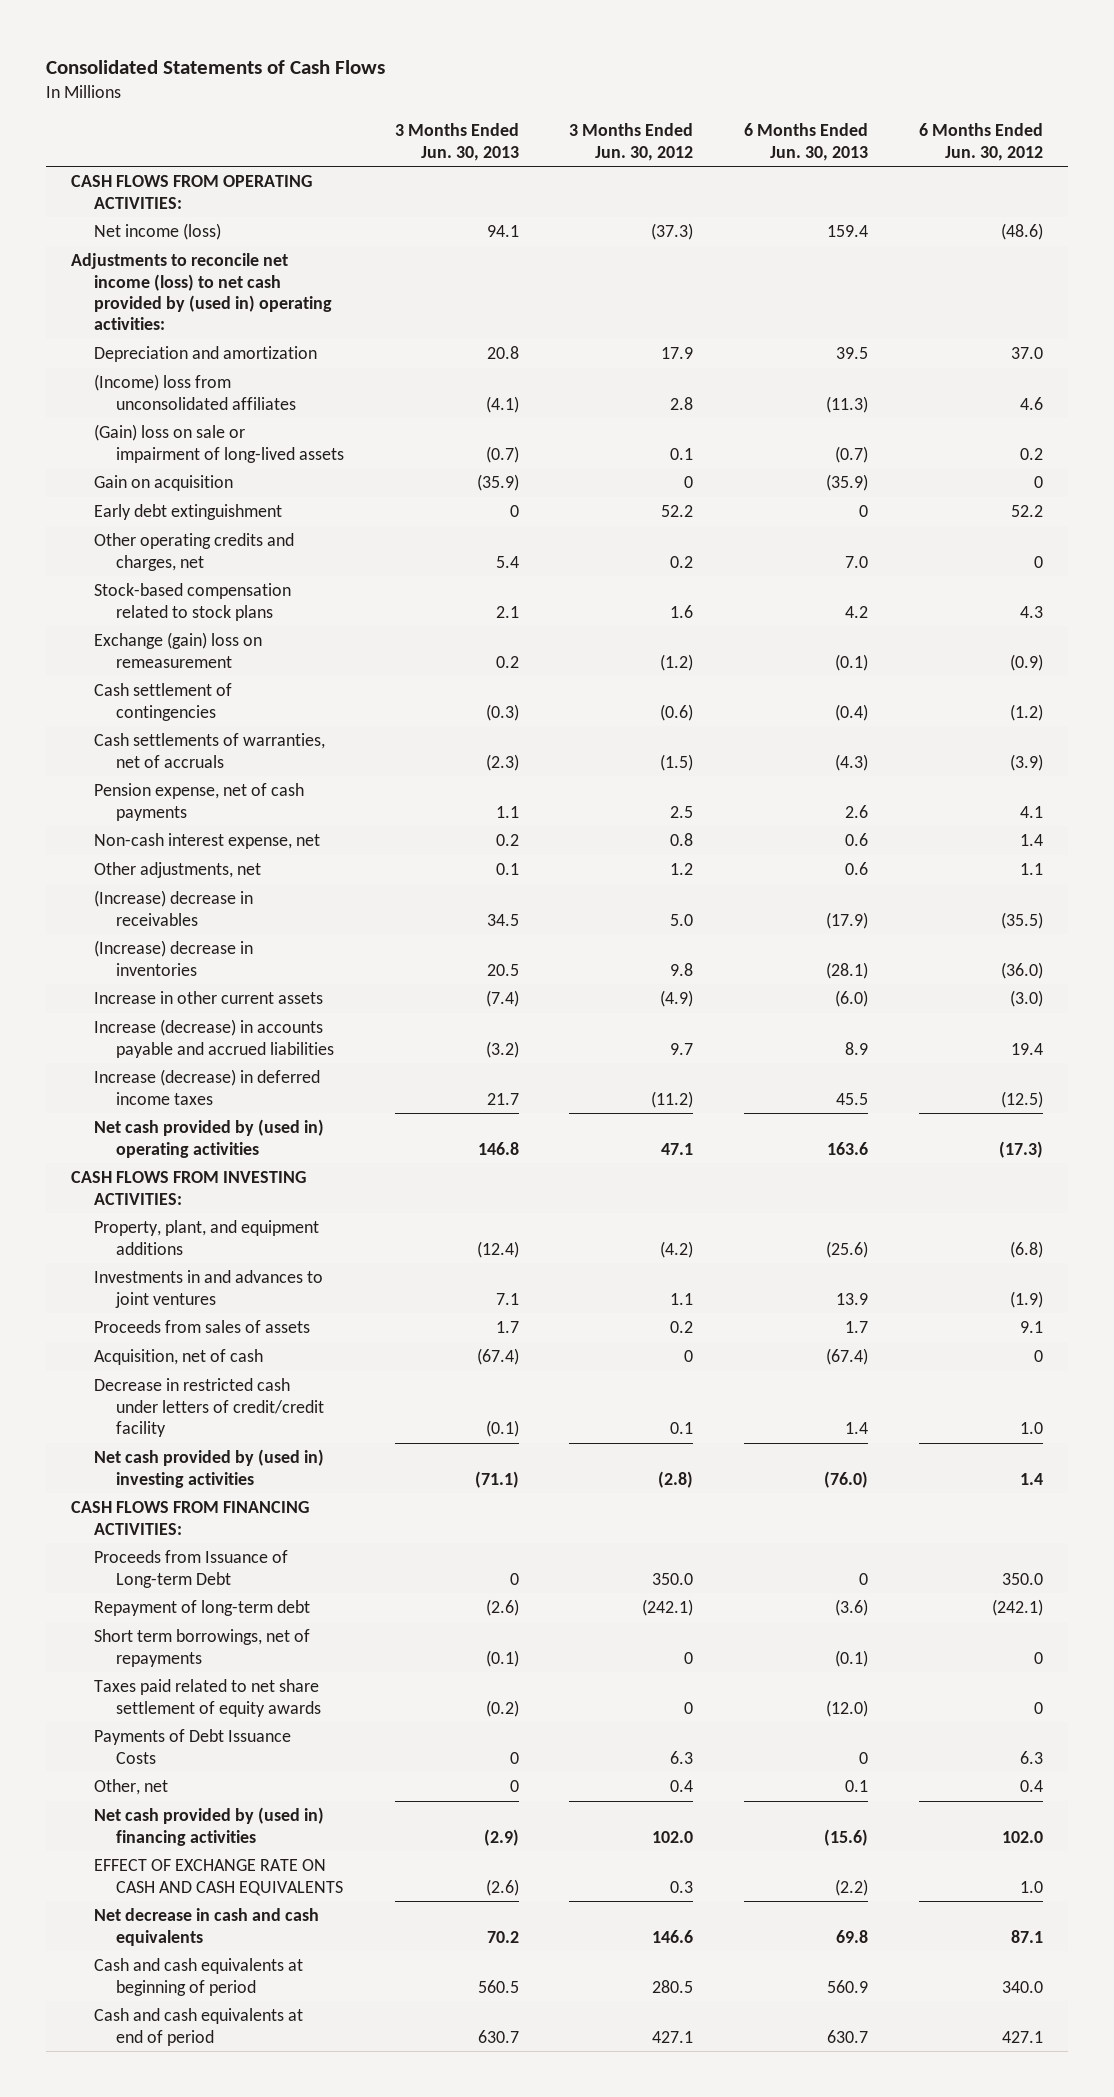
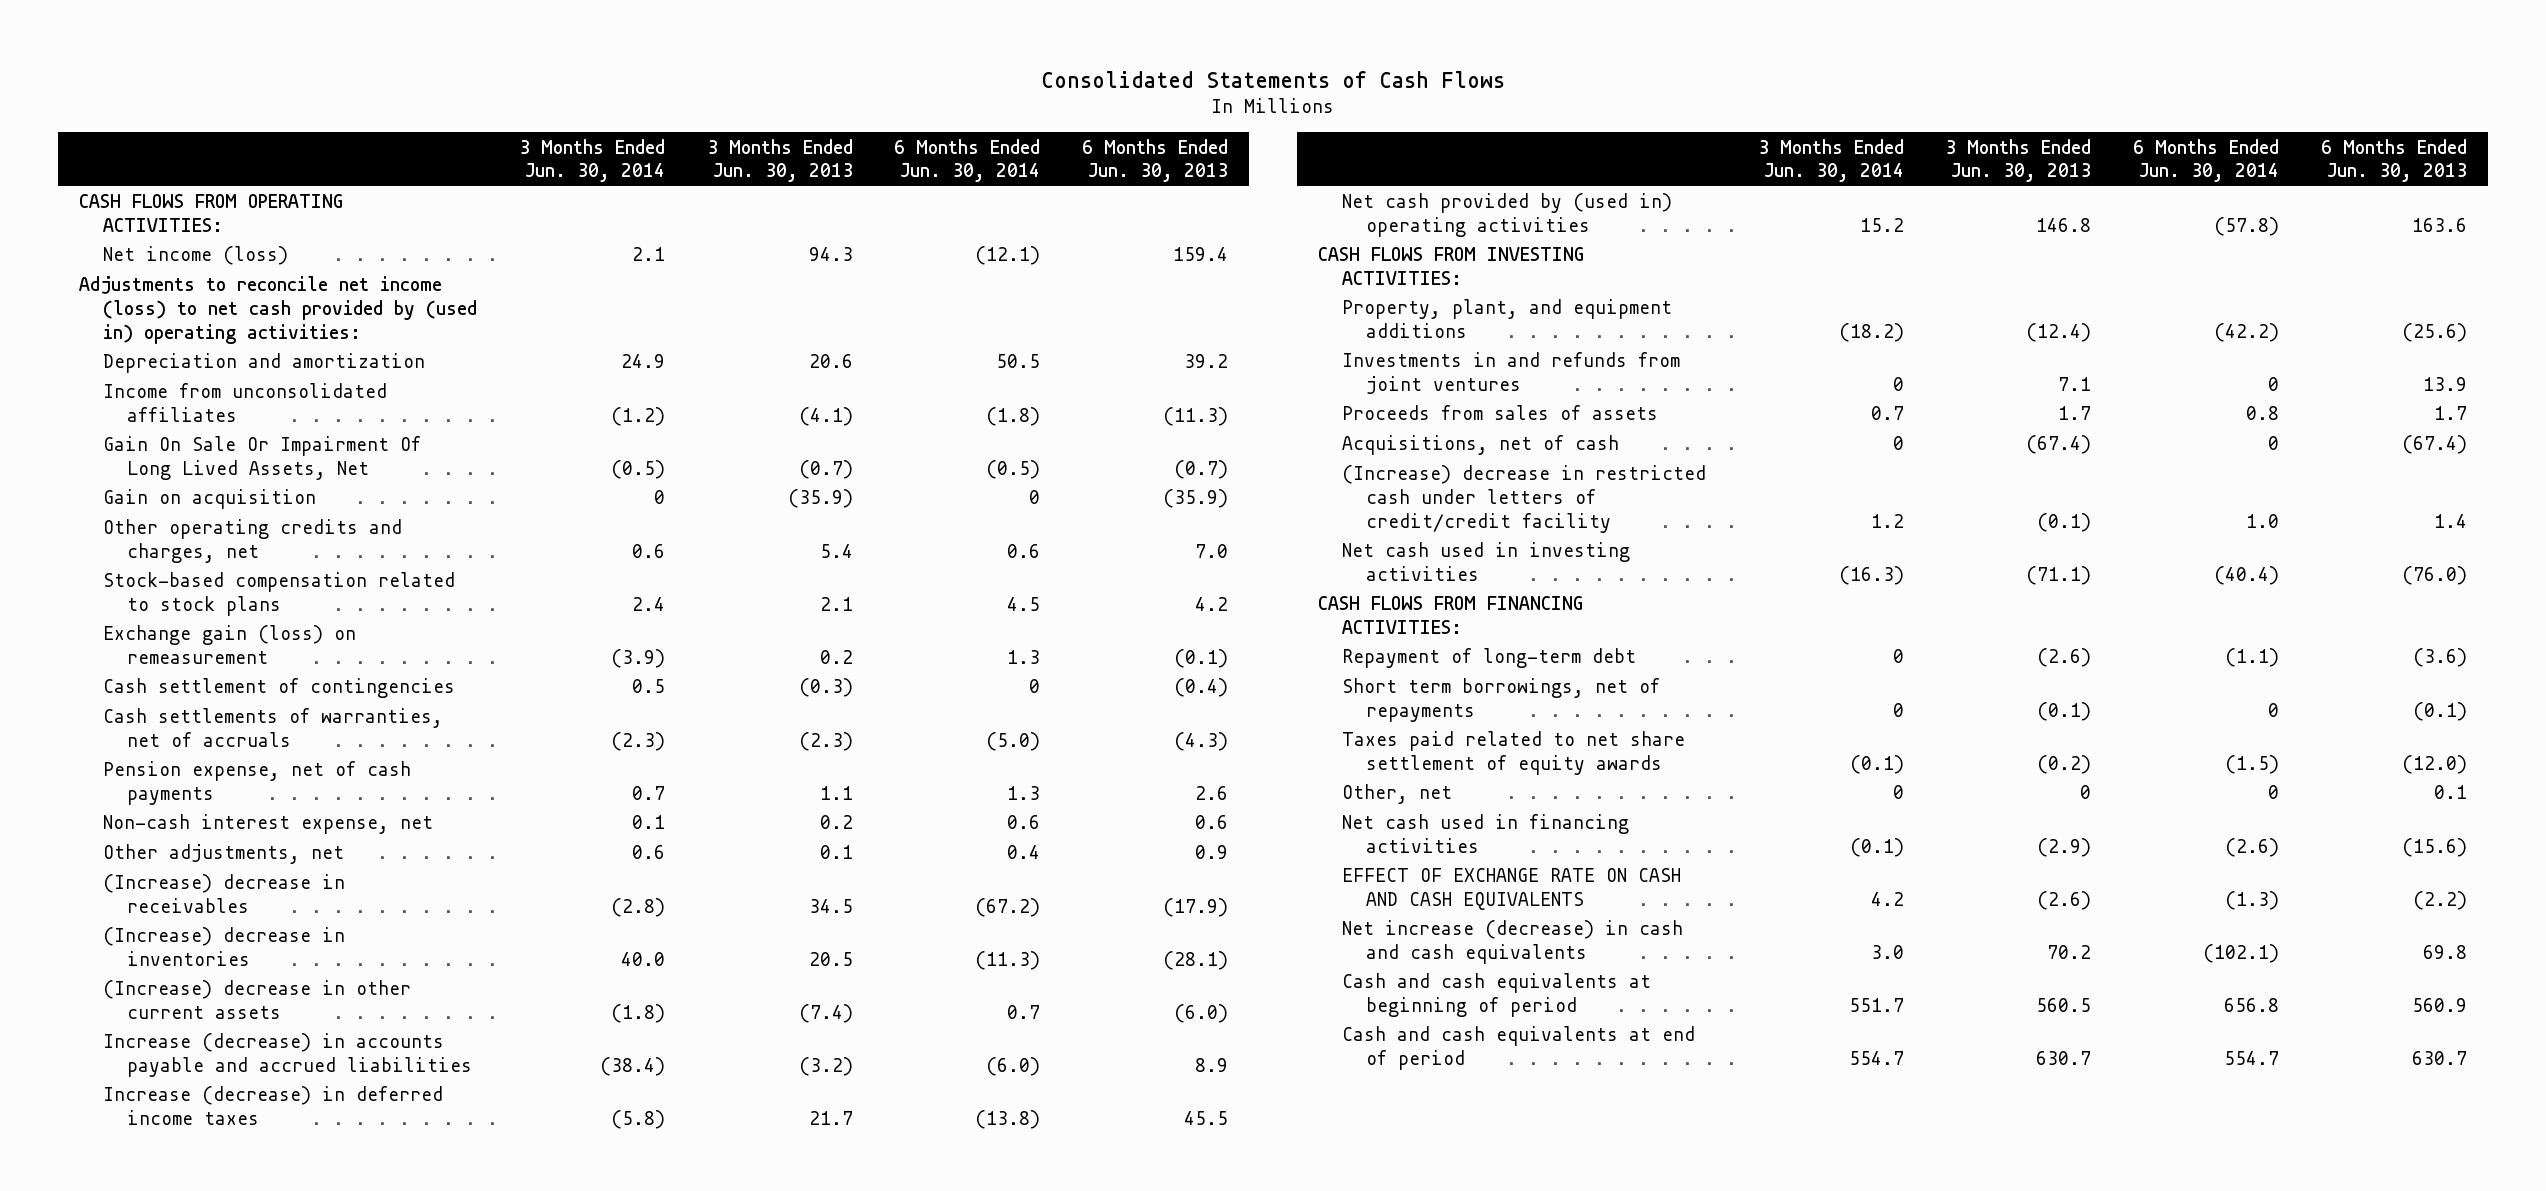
[569,123,694,161] 3 Months Ended Jun. 30, 2012 -> none
[918,123,1043,161] 6 Months Ended Jun. 30, 2012 -> none
none -> [518,138,665,183] 3 Months Ended Jun. 30, 2014
none -> [894,138,1041,183] 6 Months Ended Jun. 30, 2014
[486,225,519,238] 94.1 -> [808,247,853,262] 94.3
[486,346,519,360] 20.8 -> [808,354,853,369] 20.6
[836,347,869,360] 39.5 -> [1184,354,1229,369] 39.2
[93,374,297,410] (Income) loss from unconsolidated affiliates -> [103,383,388,422] Income from unconsolidated affiliates
[93,424,345,463] (Gain) loss on sale or impairment of long-lived assets -> [103,436,422,480] Gain On Sale Or Impairment Of Long Lived Assets, Net
[93,504,282,521] Early debt extinguishment -> none
[93,632,262,668] Exchange (gain) loss on remeasurement -> [103,625,357,664] Exchange gain (loss) on remeasurement
[845,862,869,876] 0.6 -> [1195,845,1229,860] 0.9
[93,991,323,1005] Increase in other current assets -> [103,980,412,1019] (Increase) decrease in other current assets
[93,1270,323,1308] Investments in and advances to joint ventures -> [1341,352,1680,394] Investments in and refunds from joint ventures
[93,1349,263,1366] Acquisition, net of cash -> [1341,435,1619,456] Acquisitions, net of cash
[93,1378,325,1438] Decrease in restricted cash under letters of credit/credit facility -> [1341,465,1706,533] (Increase) decrease in restricted cash under letters of credit/credit facility
[93,1449,324,1488] Net cash provided by (used in) investing activities -> [1341,542,1630,581] Net cash used in investing activities
[93,1550,288,1588] Proceeds from Issuance of Long-term Debt -> none
[93,1729,291,1764] Payments of Debt Issuance Costs -> none
[93,1807,324,1846] Net cash provided by (used in) financing activities -> [1341,814,1629,853] Net cash used in financing activities
[93,1908,319,1946] Net decrease in cash and cash equivalents -> [1341,920,1683,964] Net increase (decrease) in cash and cash equivalents

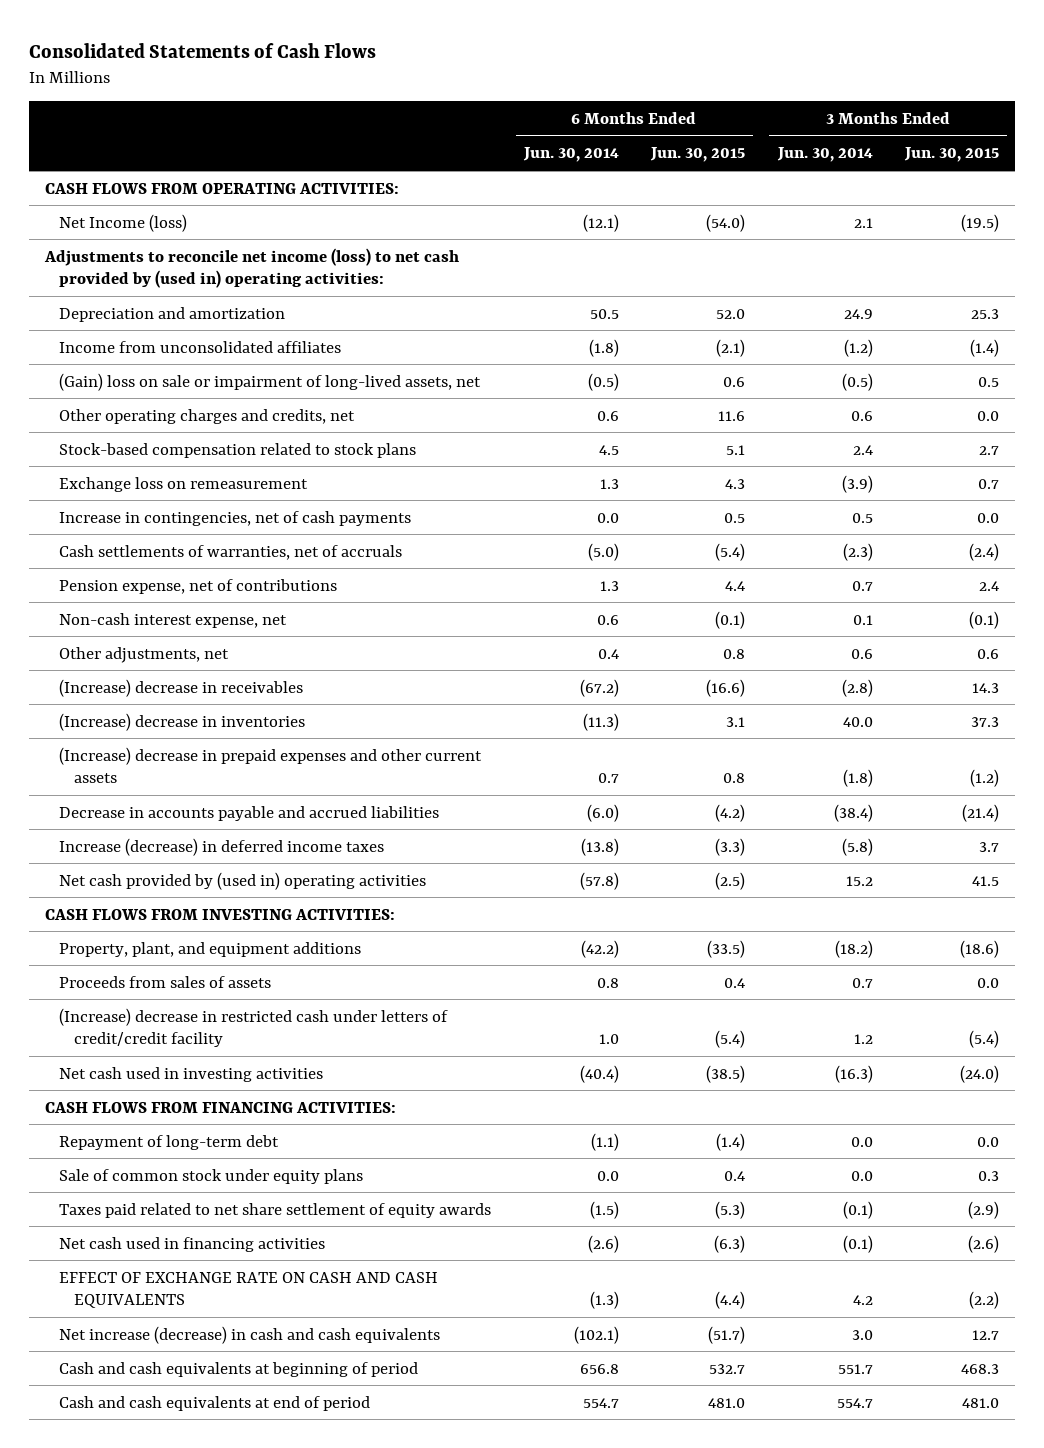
[706,138,853,183] 3 Months Ended Jun. 30, 2013 -> none
[1082,138,1229,183] 6 Months Ended Jun. 30, 2013 -> none
none -> [650,147,746,163] Jun. 30, 2015
none -> [903,147,999,163] Jun. 30, 2015
[103,246,289,266] Net income (loss) -> [59,213,188,232] Net Income (loss)
[103,489,317,510] Gain on acquisition -> none
[103,436,422,480] Gain On Sale Or Impairment Of Long Lived Assets, Net -> [59,372,482,391] (Gain) loss on sale or impairment of long-lived assets, net
[103,519,403,563] Other operating credits and charges, net -> [59,408,356,424] Other operating charges and credits, net
[103,625,357,664] Exchange gain (loss) on remeasurement -> [59,476,309,492] Exchange loss on remeasurement
[103,678,456,699] Cash settlement of contingencies -> [59,510,412,526] Increase in contingencies, net of cash payments
[1029,679,1041,694] 0 -> [596,512,619,523] 0.0
[103,761,412,805] Pension expense, net of cash payments -> [59,578,338,594] Pension expense, net of contributions
[103,980,412,1019] (Increase) decrease in other current assets -> [59,746,483,784] (Increase) decrease in prepaid expenses and other current assets
[103,1033,473,1077] Increase (decrease) in accounts payable and accrued liabilities -> [59,805,440,821] Decrease in accounts payable and accrued liabilities
[1341,352,1680,394] Investments in and refunds from joint ventures -> none
[1341,435,1619,456] Acquisitions, net of cash -> none
[1341,678,1660,722] Short term borrowings, net of repayments -> none
[1892,649,1904,664] 0 -> [850,1136,873,1147] 0.0
none -> [59,1168,364,1184] Sale of common stock under equity plans
[1341,784,1452,805] Other, net -> none

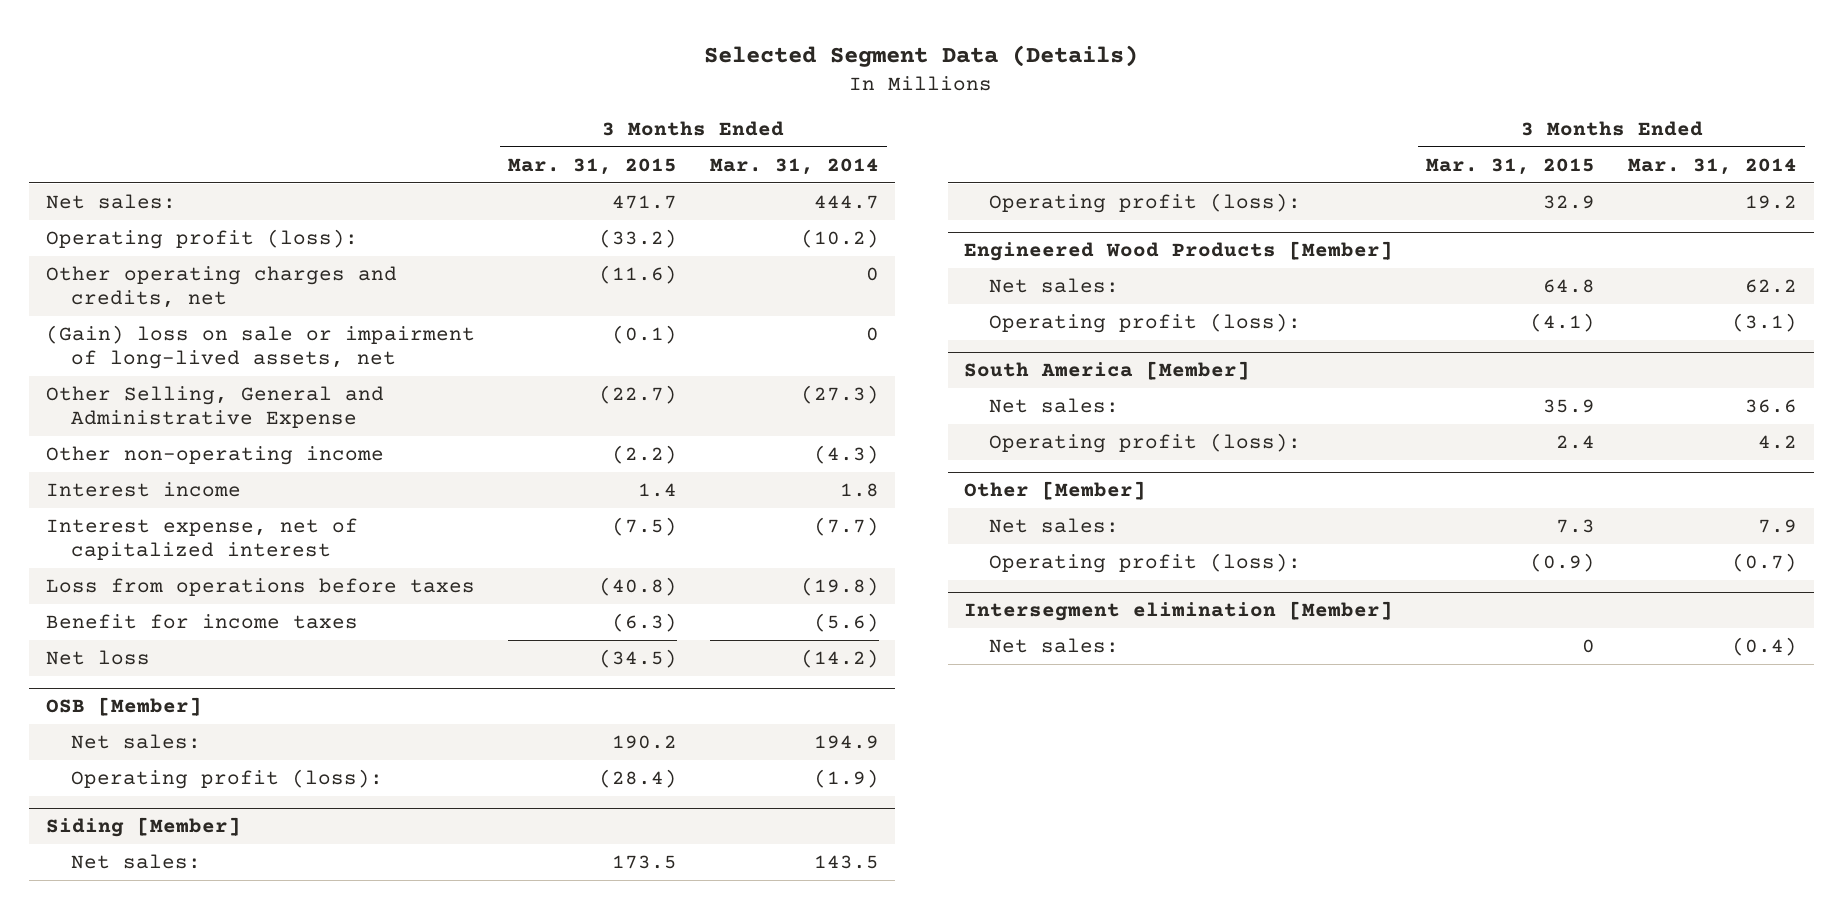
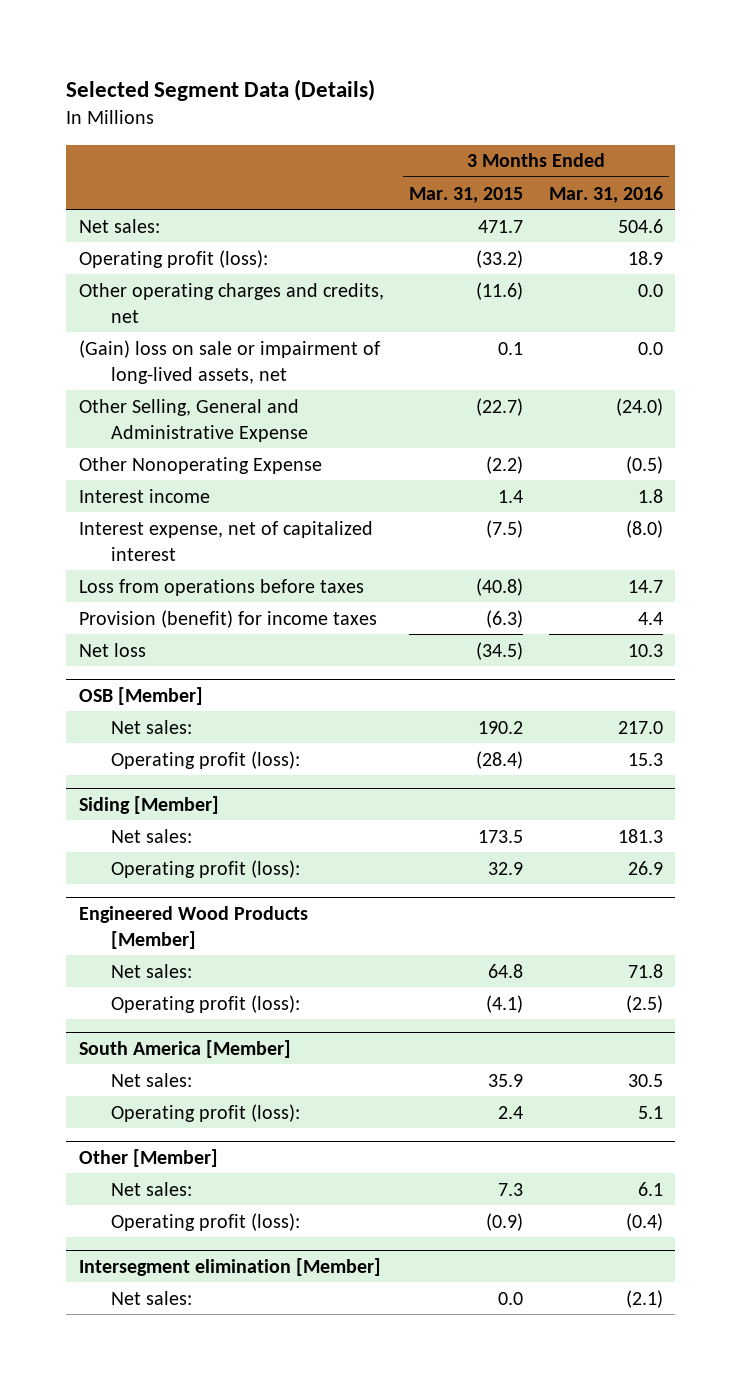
[709,157,879,175] Mar. 31, 2014 -> none
none -> [548,185,663,203] Mar. 31, 2016
[611,324,677,344] (0.1) -> [498,341,524,355] 0.1
[45,445,384,465] Other non-operating income -> none
none -> [78,456,322,474] Other Nonoperating Expense
[45,613,358,629] Benefit for income taxes -> [78,609,377,628] Provision (benefit) for income taxes
[1582,638,1596,653] 0 -> [498,1291,524,1305] 0.0

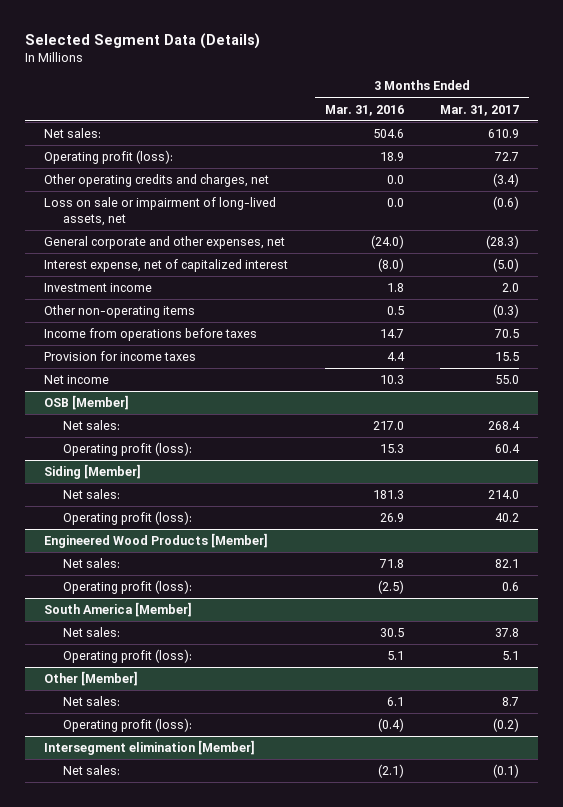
[409,186,524,203] Mar. 31, 2015 -> none
none -> [440,104,520,116] Mar. 31, 2017
[78,456,322,474] Other Nonoperating Expense -> none
[78,488,210,503] Interest income -> none
[78,282,384,323] Other operating charges and credits, net -> [43,174,269,188] Other operating credits and charges, net
[78,339,380,384] (Gain) loss on sale or impairment of long-lived assets, net -> [43,197,276,226] Loss on sale or impairment of long-lived assets, net
[78,398,308,442] Other Selling, General and Administrative Expense -> [43,236,285,250] General corporate and other expenses, net
none -> [43,283,152,293] Investment income
none -> [43,305,195,319] Other non-operating items
[78,578,364,596] Loss from operations before taxes -> [43,328,257,342] Income from operations before taxes
[78,609,377,628] Provision (benefit) for income taxes -> [43,351,196,362] Provision for income taxes
[78,642,146,657] Net loss -> [43,375,109,385] Net income

